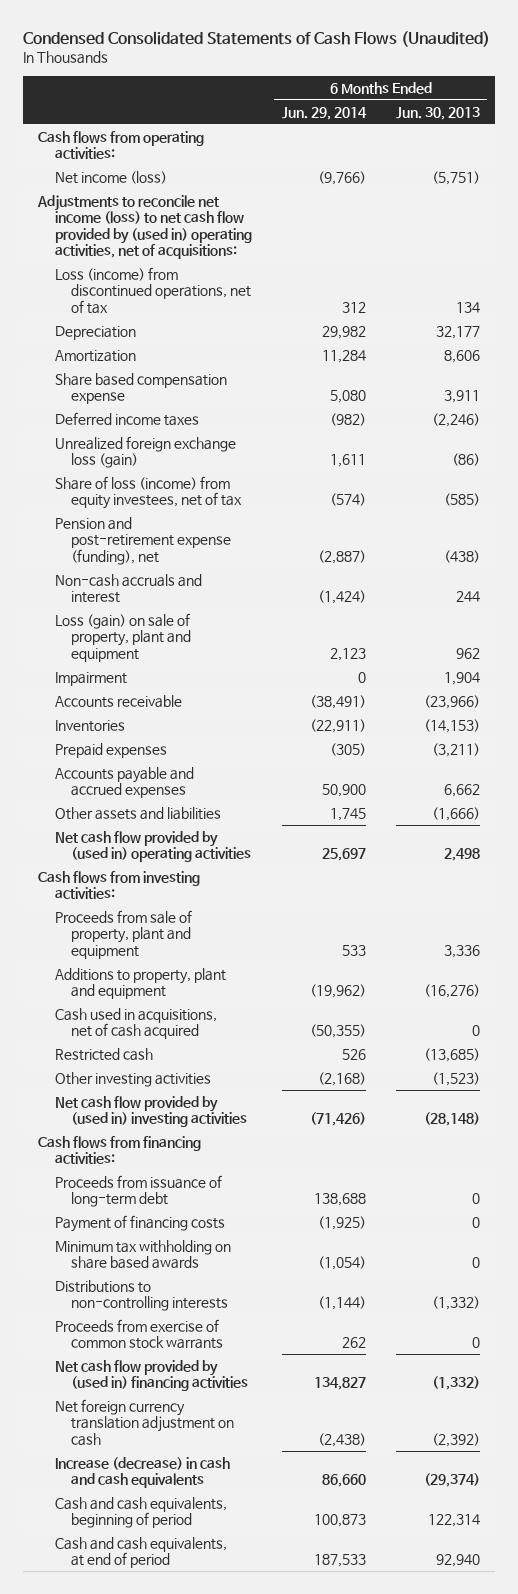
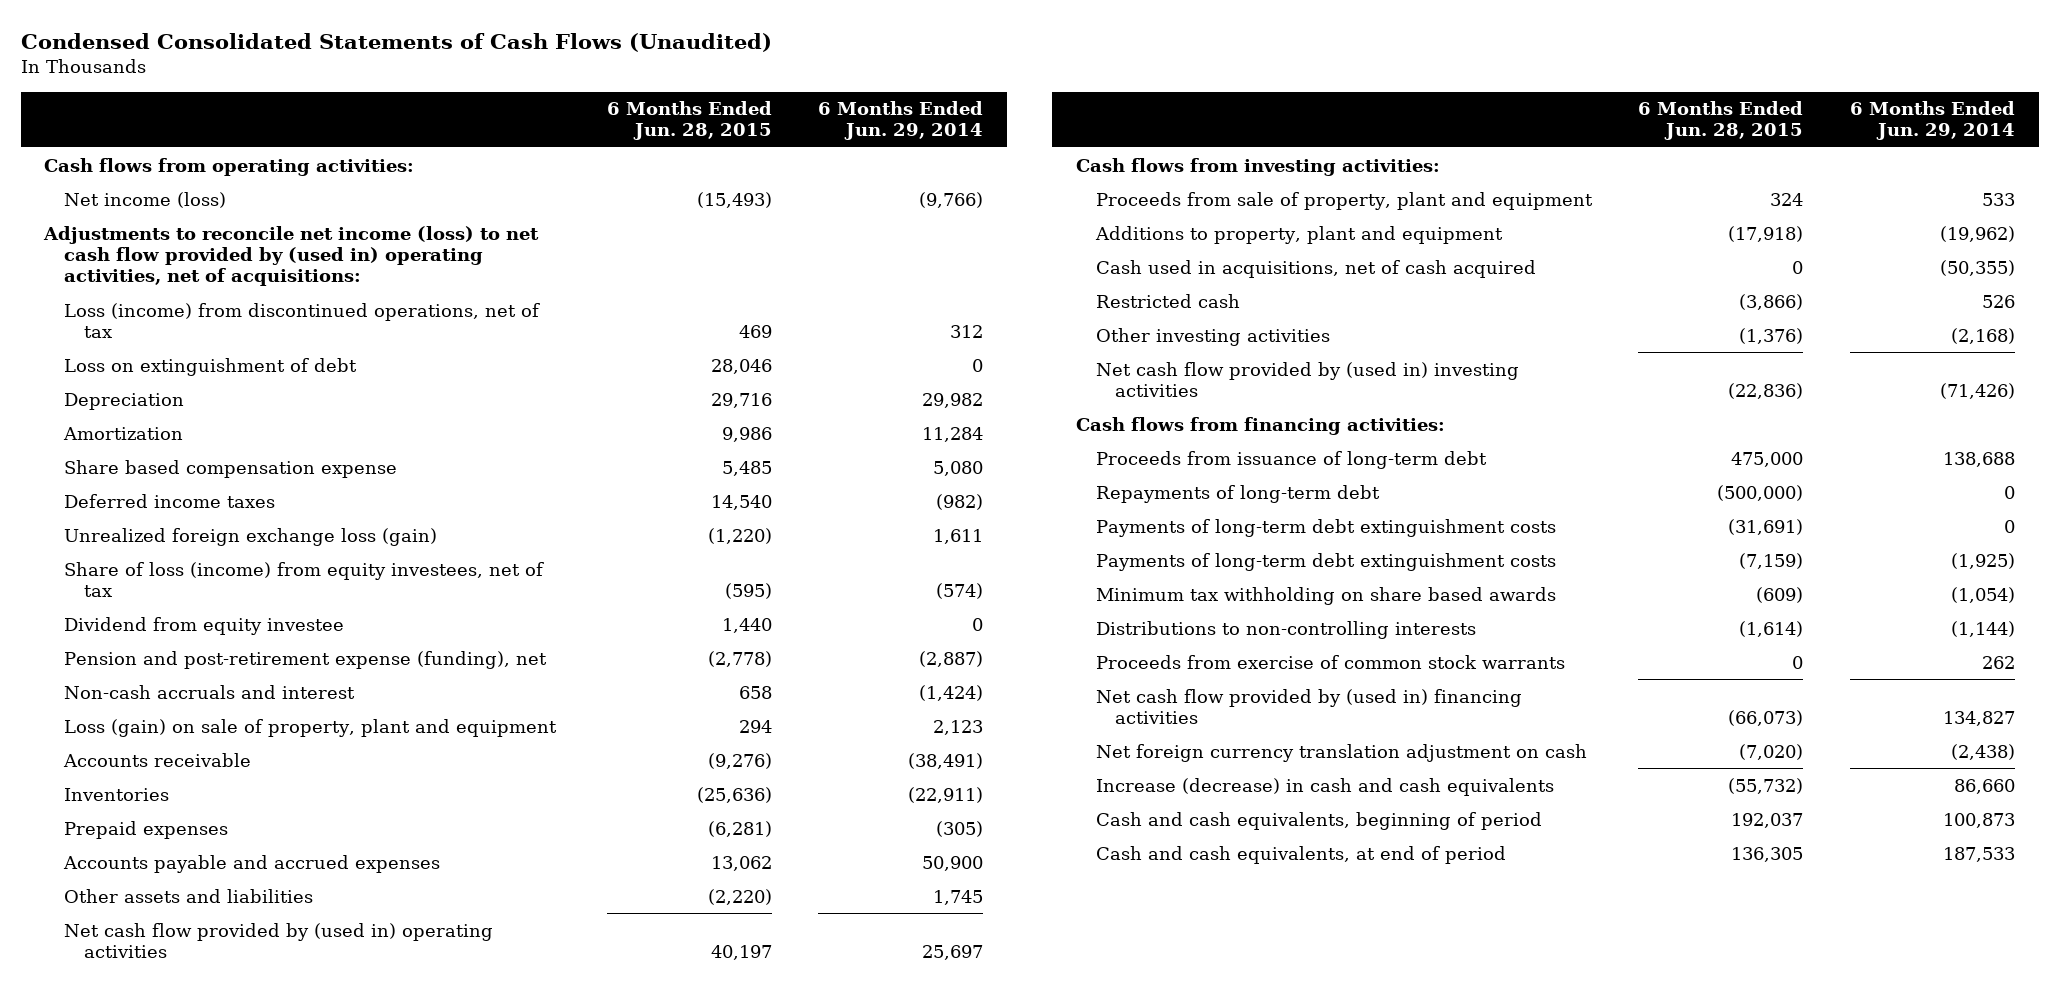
[395,106,480,120] Jun. 30, 2013 -> none
none -> [606,101,772,141] 6 Months Ended Jun. 28, 2015
none -> [63,357,357,376] Loss on extinguishment of debt
none -> [63,616,344,635] Dividend from equity investee
[54,671,127,686] Impairment -> none
none -> [1095,484,1380,503] Repayments of long-term debt
none -> [1095,518,1556,537] Payments of long-term debt extinguishment costs
[54,1214,225,1232] Payment of financing costs -> [1095,552,1556,571] Payments of long-term debt extinguishment costs

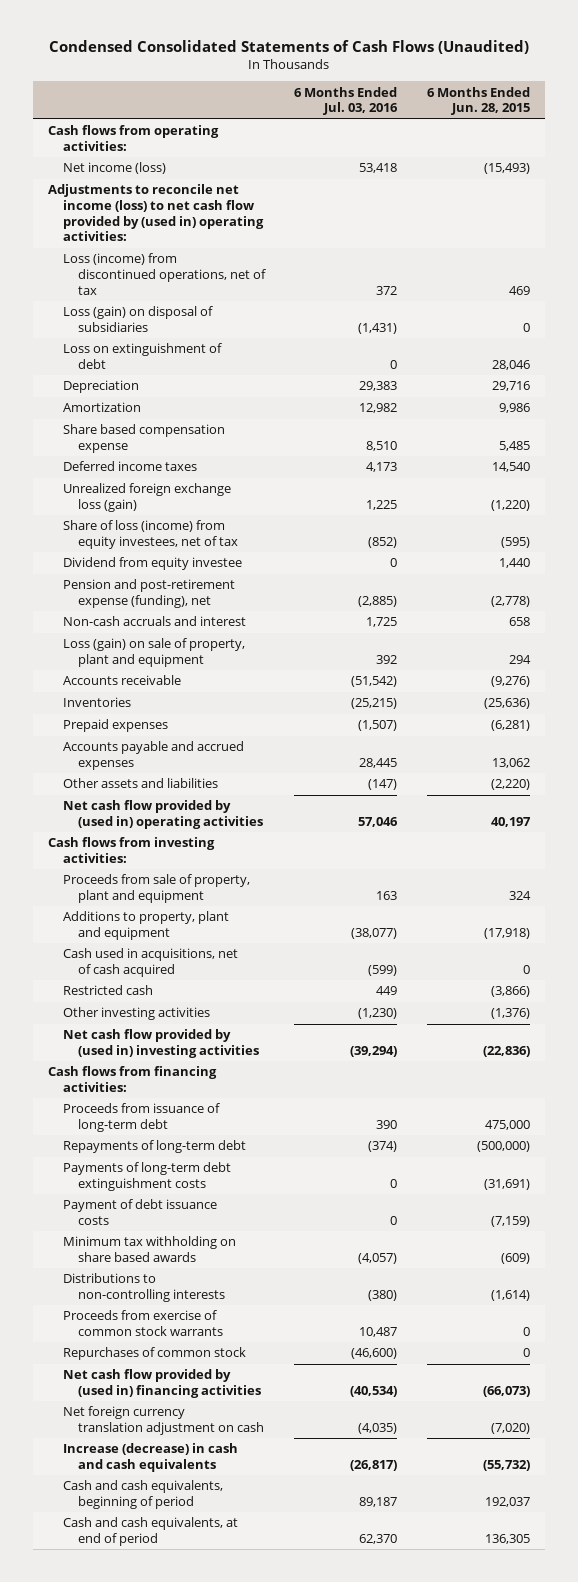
[818,101,984,141] 6 Months Ended Jun. 29, 2014 -> none
none -> [294,86,399,116] 6 Months Ended Jul. 03, 2016
[42,225,539,287] Adjustments to reconcile net income (loss) to net cash flow provided by (used in) operating activities, net of acquisitions: -> [47,184,264,242] Adjustments to reconcile net income (loss) to net cash flow provided by (used in) operating activities:
none -> [62,306,213,332] Loss (gain) on disposal of subsidiaries
[1095,552,1556,571] Payments of long-term debt extinguishment costs -> [62,1199,217,1225] Payment of debt issuance costs
none -> [62,1347,246,1361] Repurchases of common stock

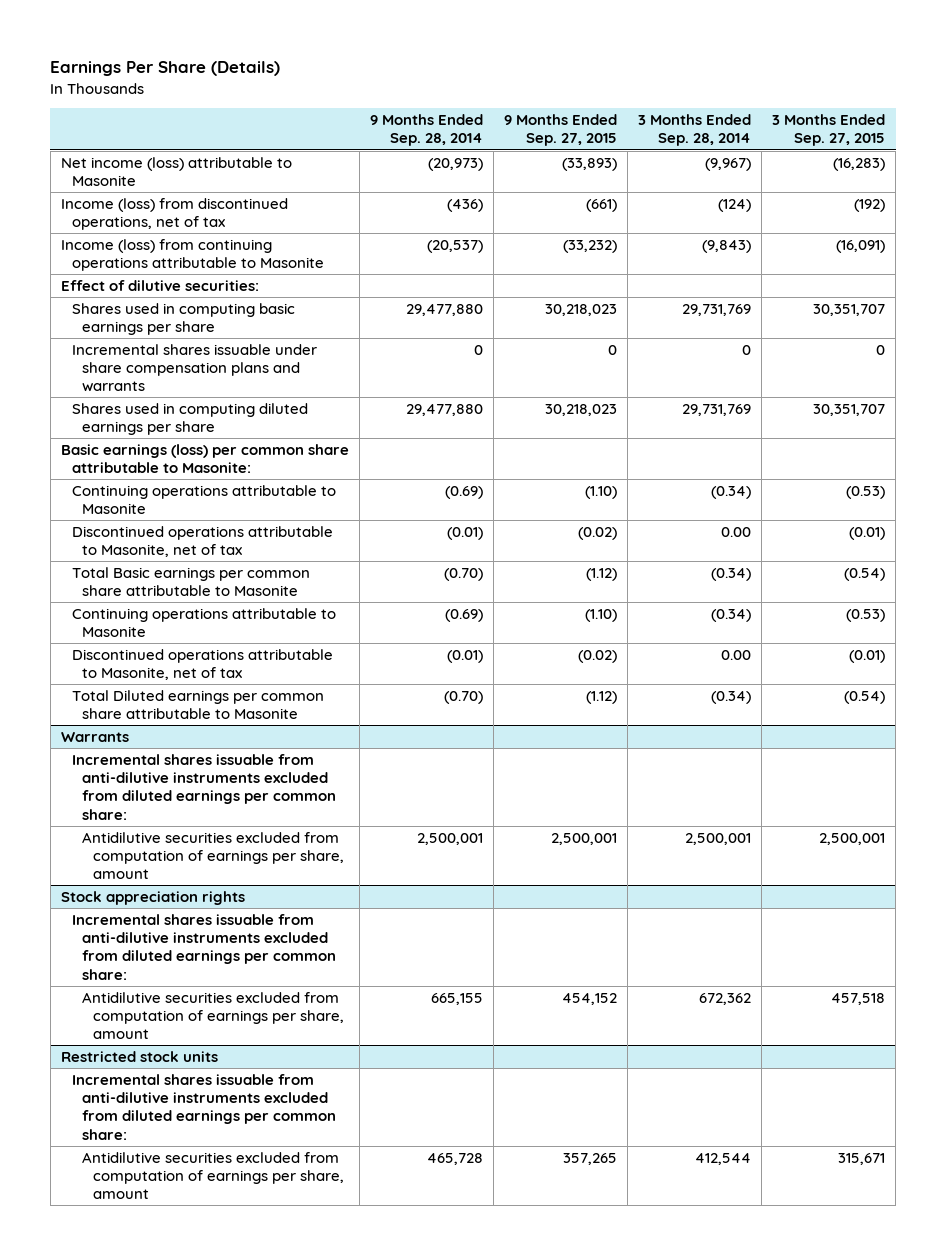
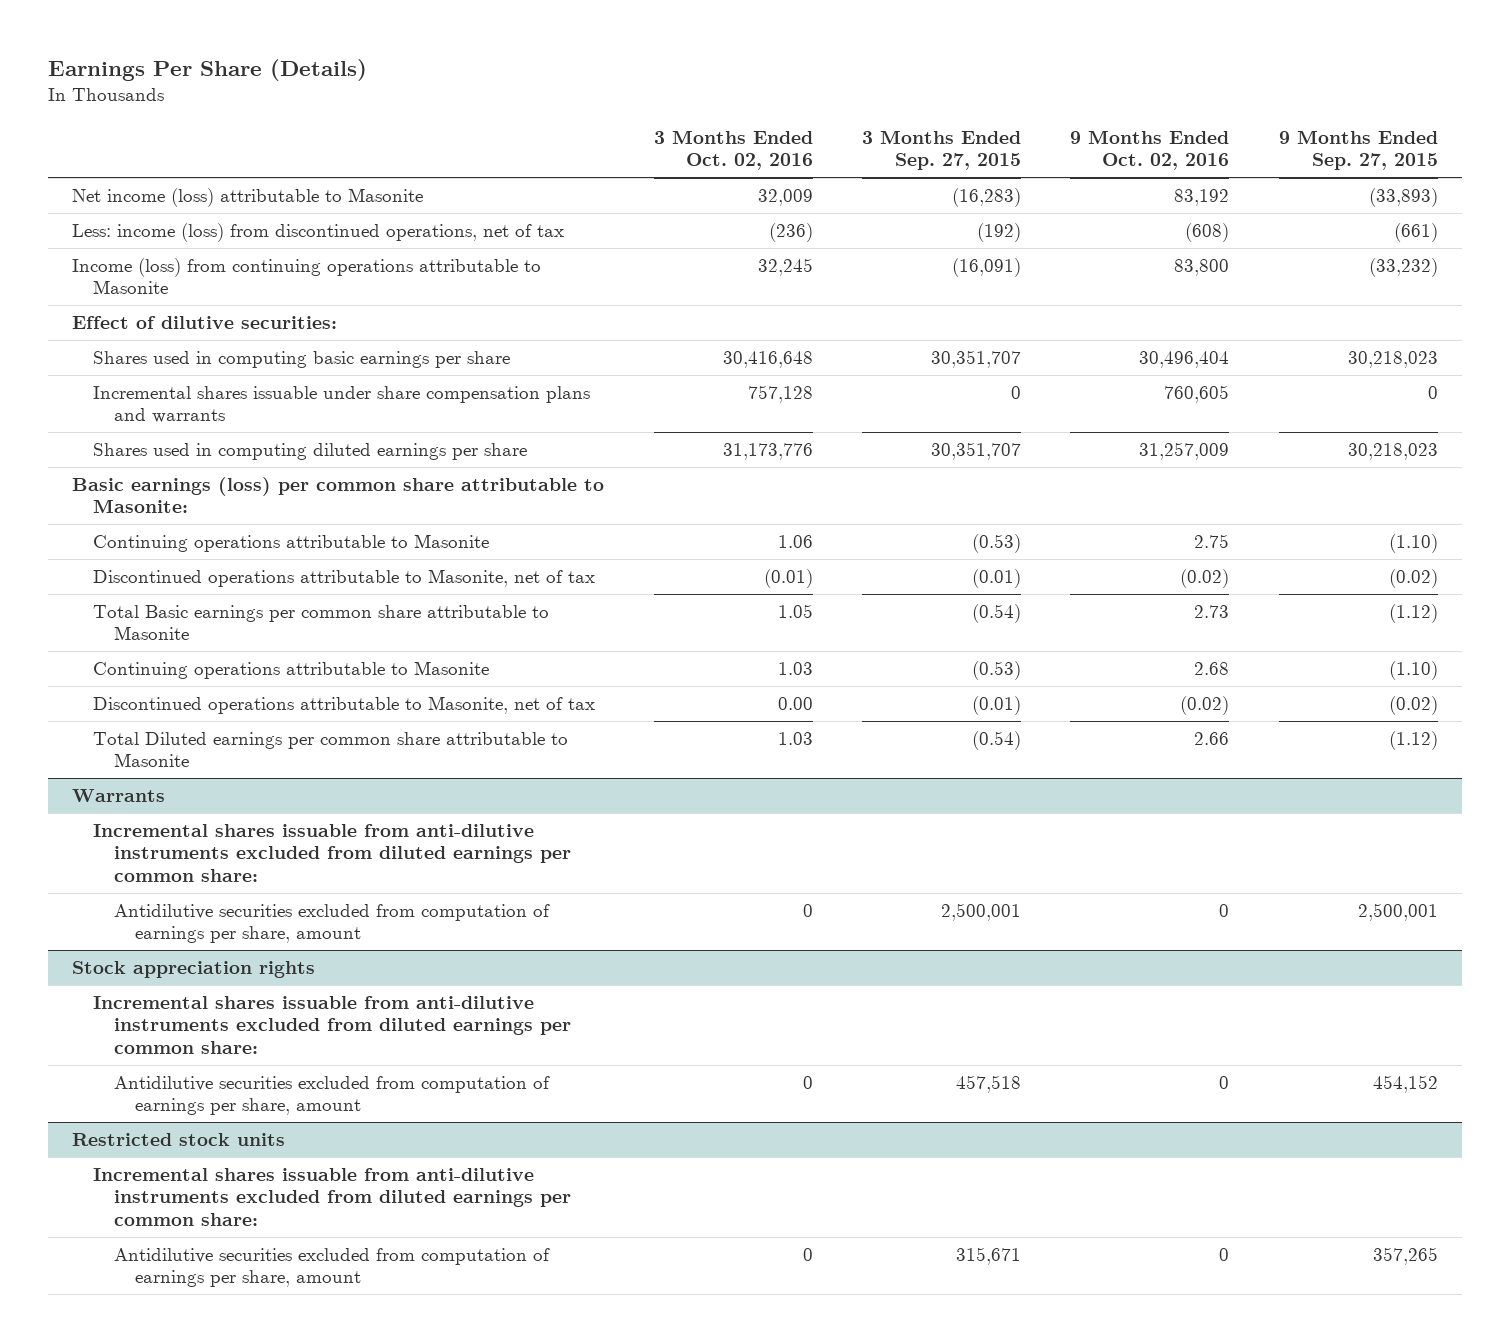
[369,114,483,147] 9 Months Ended Sep. 28, 2014 -> none
[638,114,752,147] 3 Months Ended Sep. 28, 2014 -> none
none -> [653,129,813,171] 3 Months Ended Oct. 02, 2016
none -> [1070,129,1230,171] 9 Months Ended Oct. 02, 2016
[60,197,288,230] Income (loss) from discontinued operations, net of tax -> [72,222,565,242] Less: income (loss) from discontinued operations, net of tax

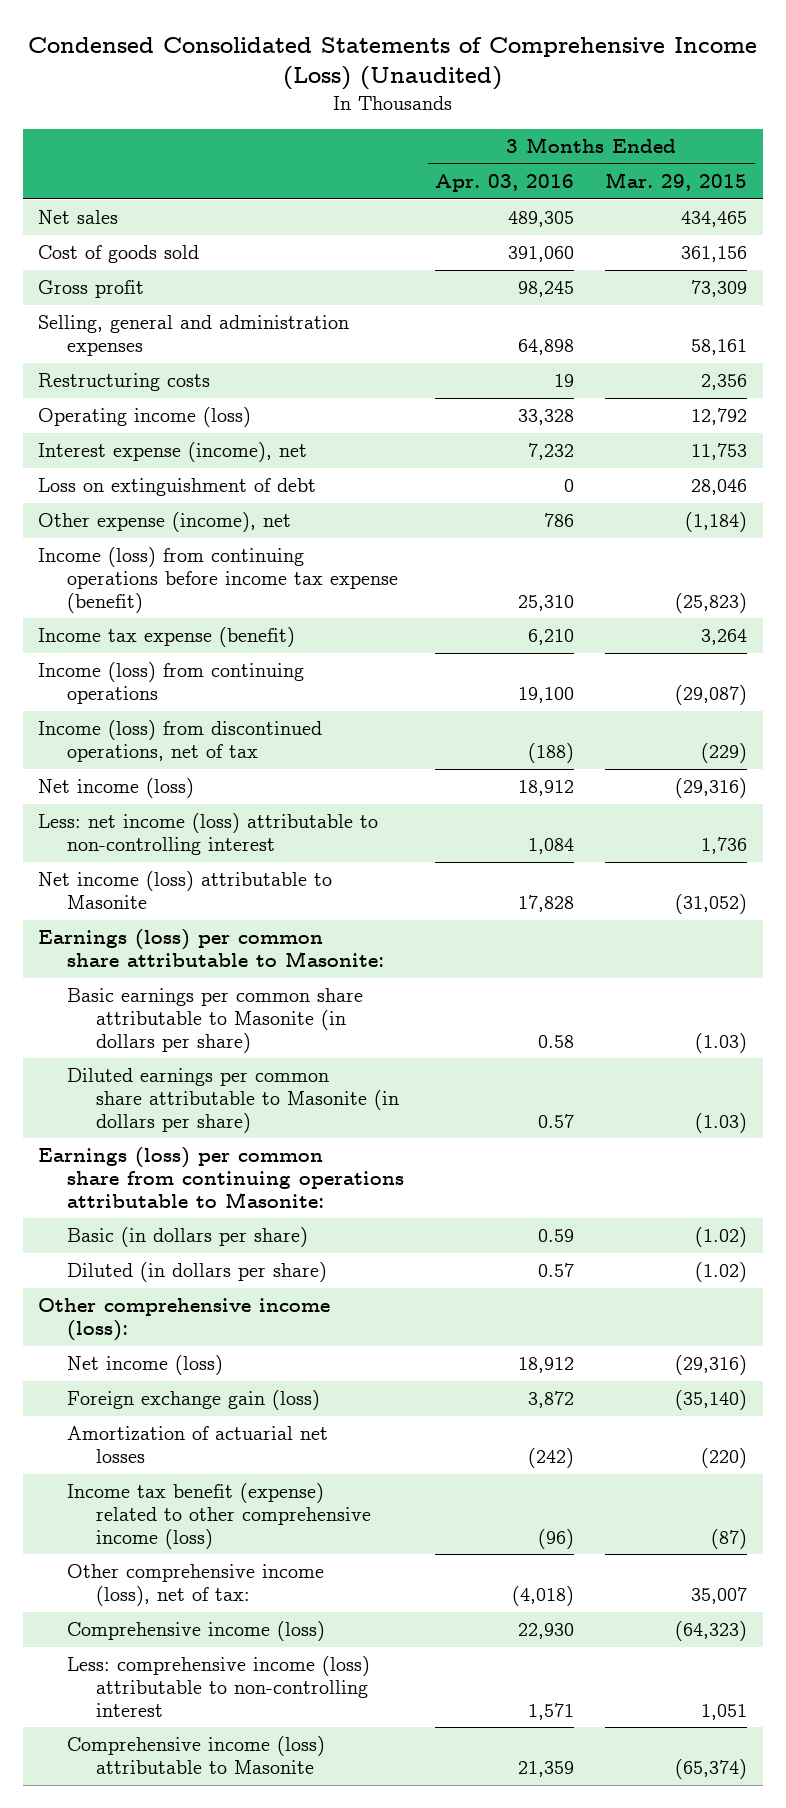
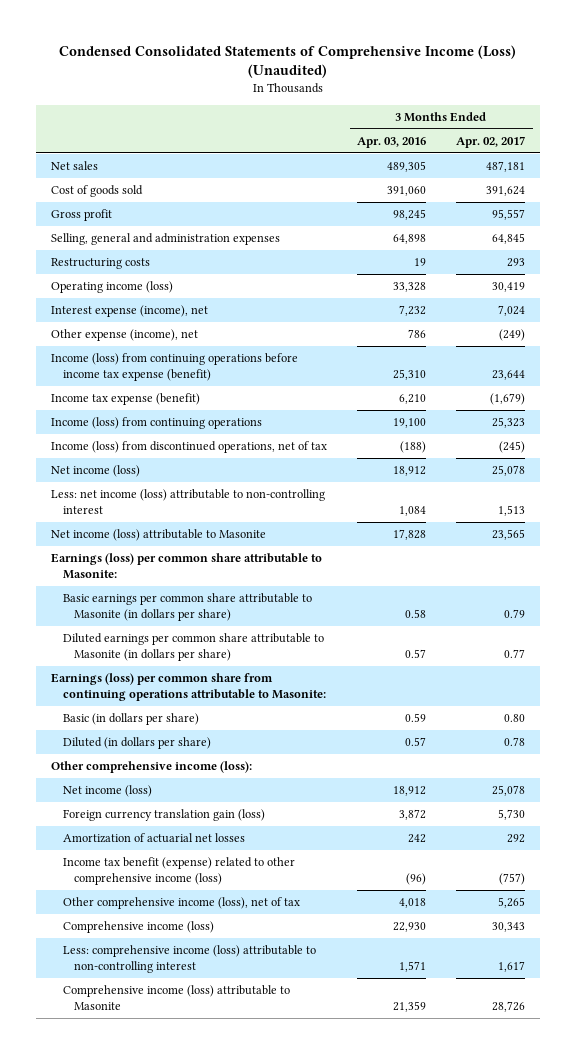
[605,172,748,192] Mar. 29, 2015 -> none
none -> [456,136,526,149] Apr. 02, 2017
[38,478,317,497] Loss on extinguishment of debt -> none
[67,1390,321,1411] Foreign exchange gain (loss) -> [62,809,265,822] Foreign currency translation gain (loss)
[528,1447,575,1468] (242) -> [408,834,427,844] 242
[67,1564,325,1606] Other comprehensive income (loss), net of tax: -> [62,897,300,910] Other comprehensive income (loss), net of tax
[512,1585,575,1606] (4,018) -> [399,898,427,909] 4,018

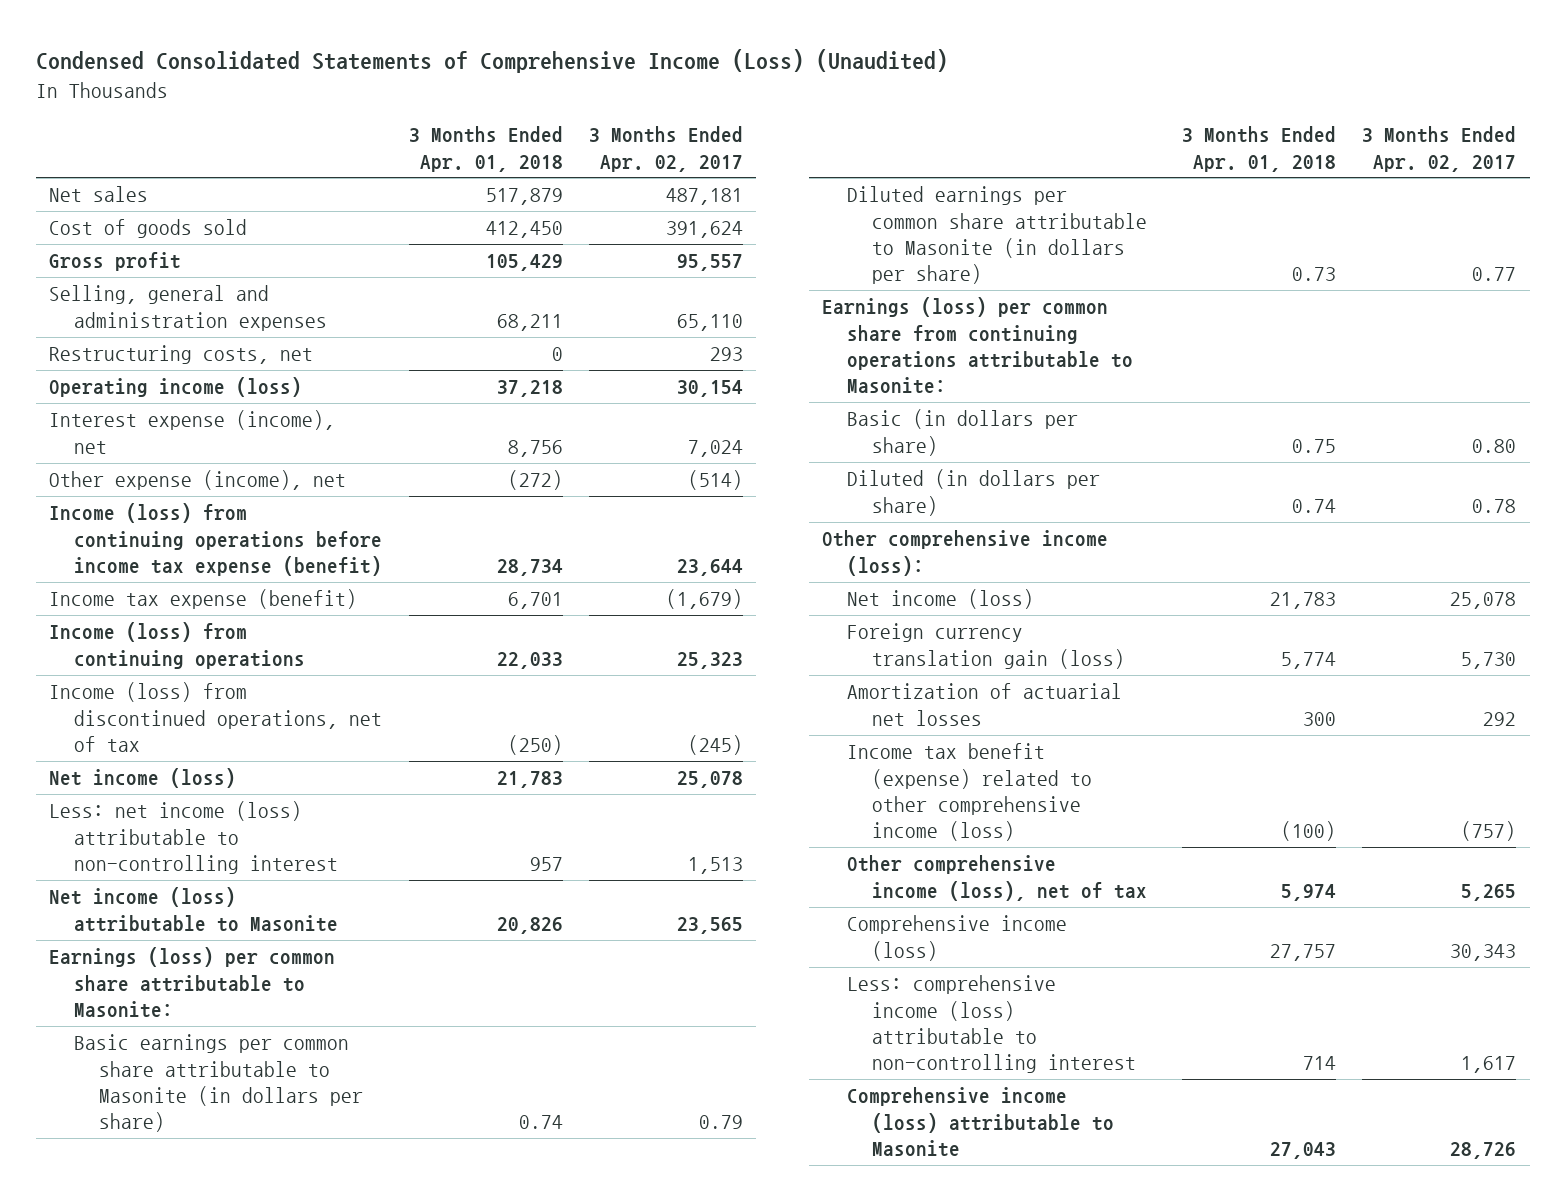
[357,137,427,149] Apr. 03, 2016 -> none
none -> [408,126,563,172] 3 Months Ended Apr. 01, 2018
[492,233,526,245] 64,845 -> [677,313,744,331] 65,110
[51,258,151,270] Restructuring costs -> [48,345,313,365] Restructuring costs, net
[492,282,526,293] 30,419 -> [677,380,744,398] 30,154
[499,329,526,342] (249) -> [688,470,744,491] (514)

